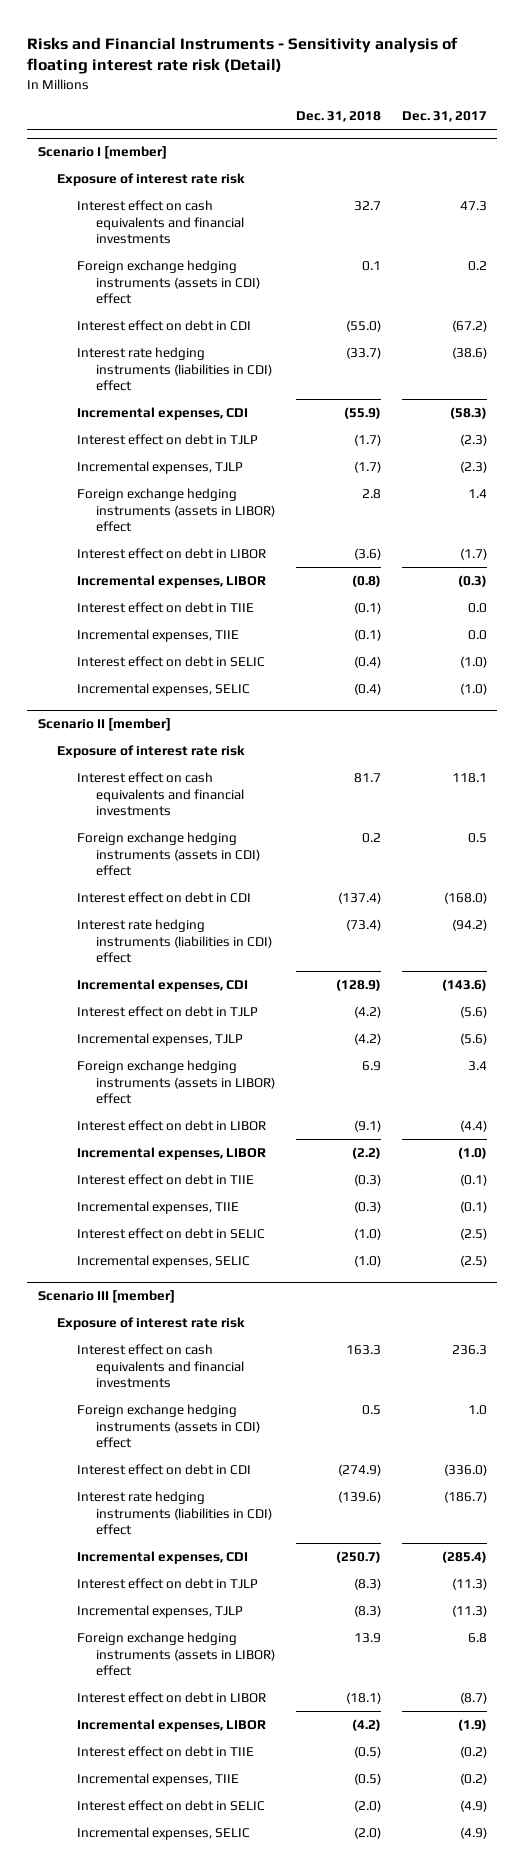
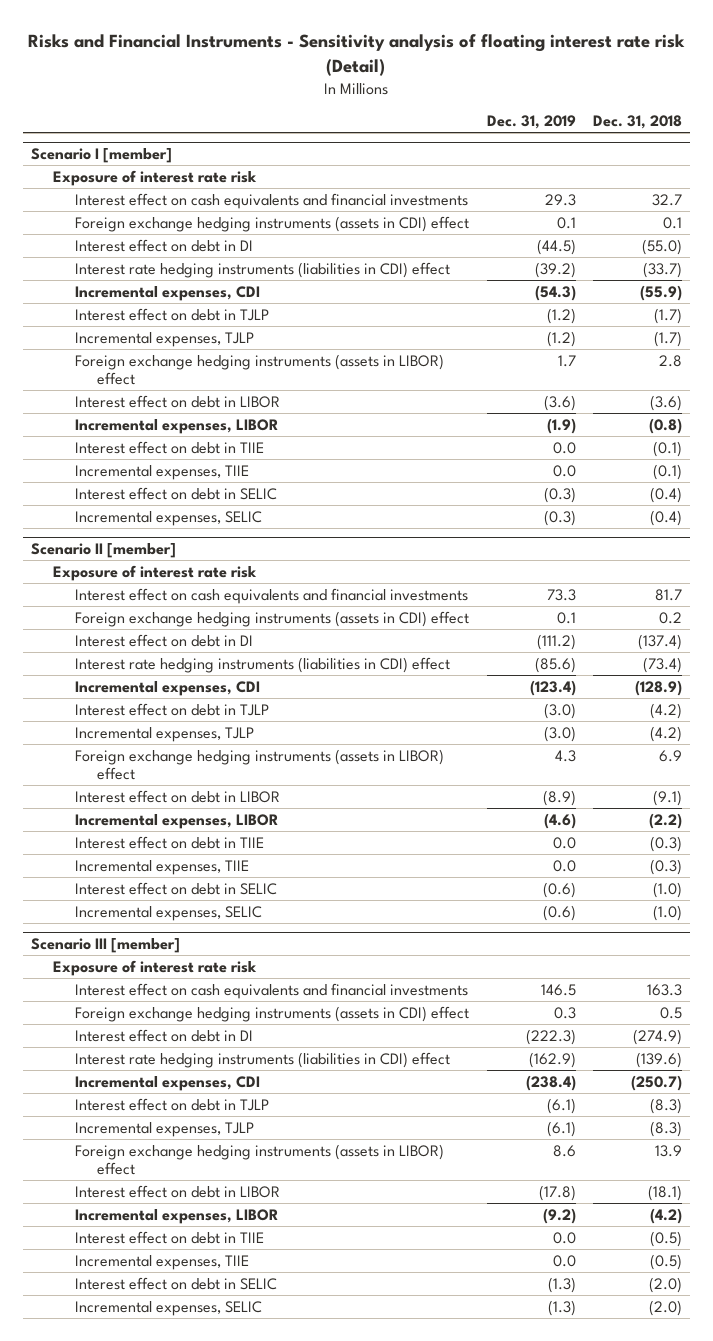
[401,111,487,123] Dec. 31, 2017 -> none
none -> [486,115,576,130] Dec. 31, 2019
[76,320,251,332] Interest effect on debt in CDI -> [75,238,254,252] Interest effect on debt in DI
[76,892,251,904] Interest effect on debt in CDI -> [75,633,254,647] Interest effect on debt in DI
[76,1464,251,1476] Interest effect on debt in CDI -> [75,1028,254,1042] Interest effect on debt in DI

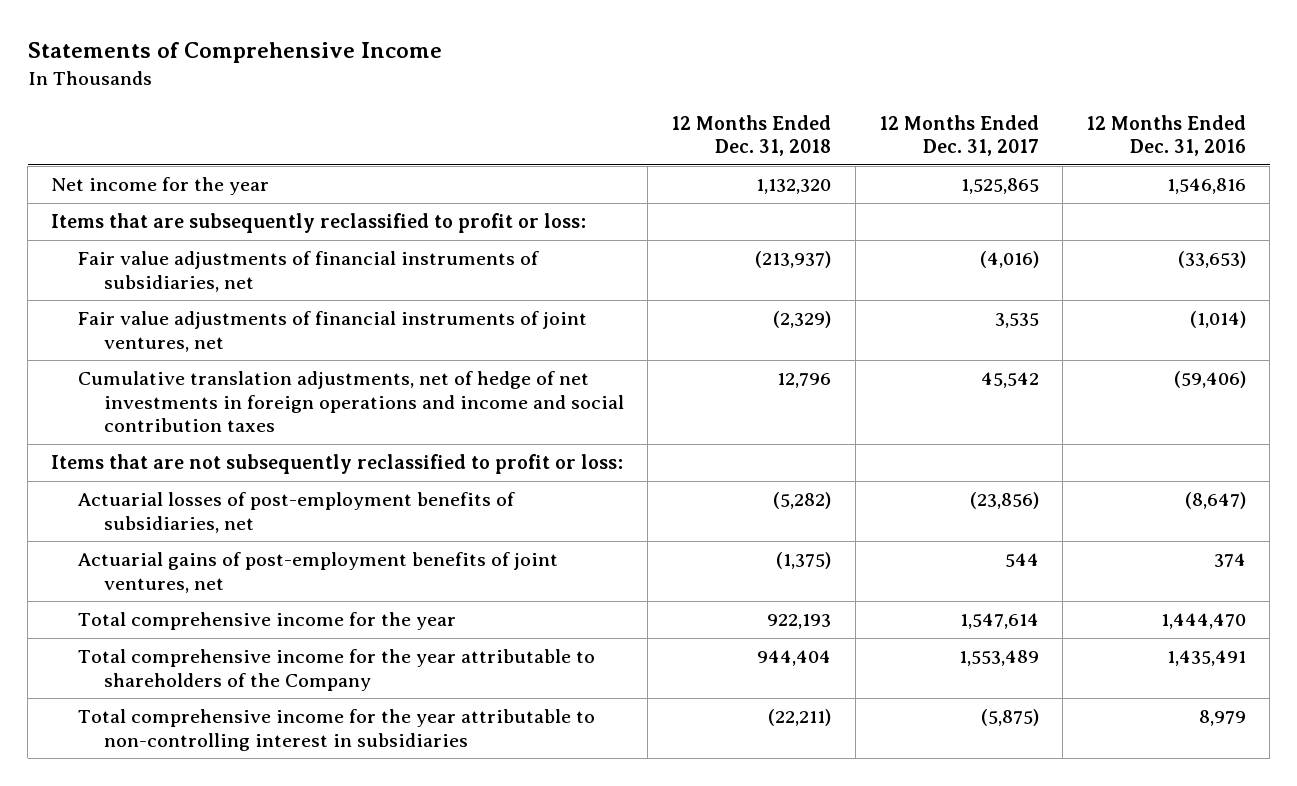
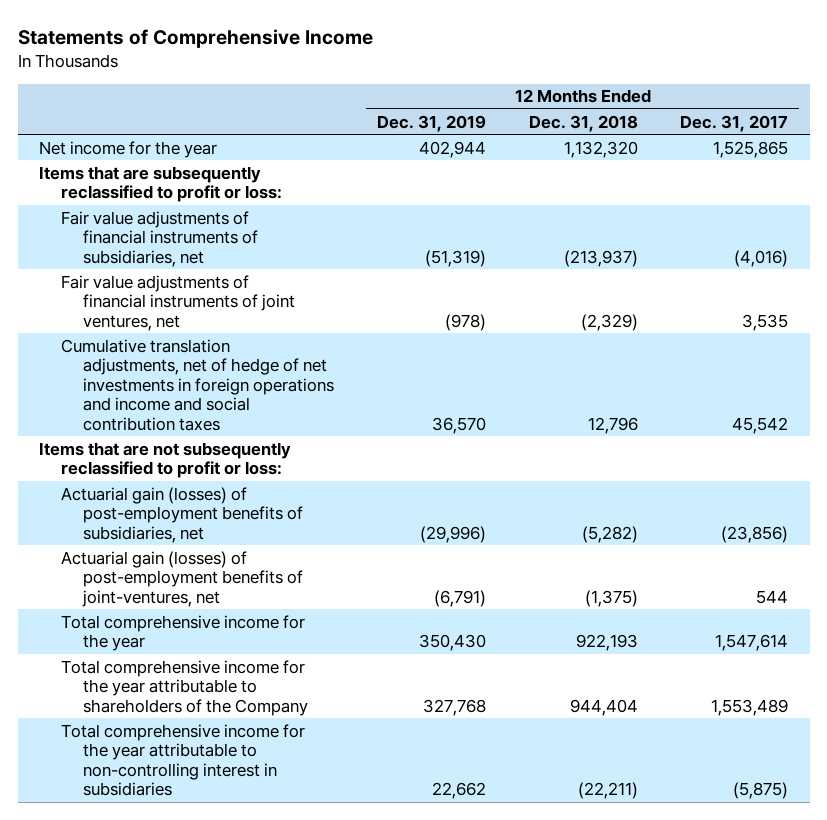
[1086,114,1247,157] 12 Months Ended Dec. 31, 2016 -> none
none -> [376,114,486,132] Dec. 31, 2019
[77,492,515,533] Actuarial losses of post-employment benefits of subsidiaries, net -> [61,486,304,543] Actuarial gain (losses) of post-employment benefits of subsidiaries, net
[77,552,558,593] Actuarial gains of post-employment benefits of joint ventures, net -> [61,550,304,607] Actuarial gain (losses) of post-employment benefits of joint-ventures, net

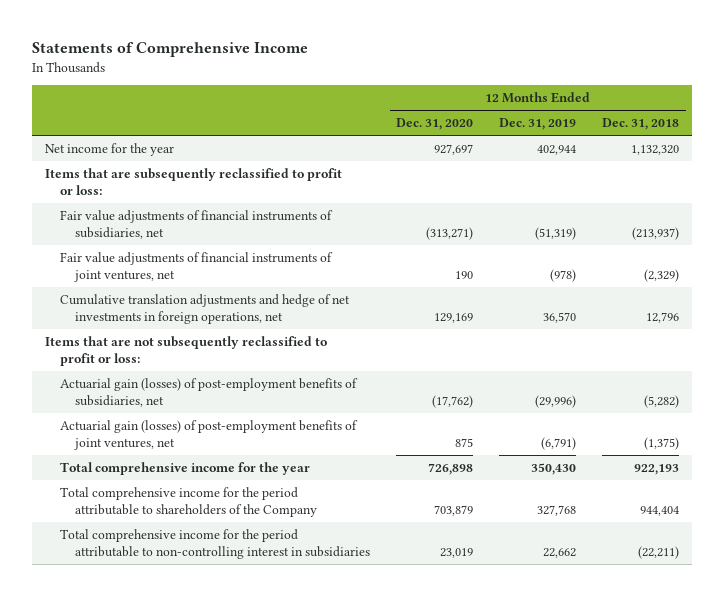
[680,114,789,132] Dec. 31, 2017 -> none
none -> [396,118,474,131] Dec. 31, 2020
[61,338,335,431] Cumulative translation adjustments, net of hedge of net investments in foreign operations and income and social contribution taxes -> [59,293,350,325] Cumulative translation adjustments and hedge of net investments in foreign operations, net
[61,550,304,607] Actuarial gain (losses) of post-employment benefits of joint-ventures, net -> [59,419,358,451] Actuarial gain (losses) of post-employment benefits of joint ventures, net
[61,659,309,716] Total comprehensive income for the year attributable to shareholders of the Company -> [59,486,318,518] Total comprehensive income for the period attributable to shareholders of the Company
[61,723,306,797] Total comprehensive income for the year attributable to non-controlling interest in subsidiaries -> [59,528,371,560] Total comprehensive income for the period attributable to non-controlling interest in subsidiaries

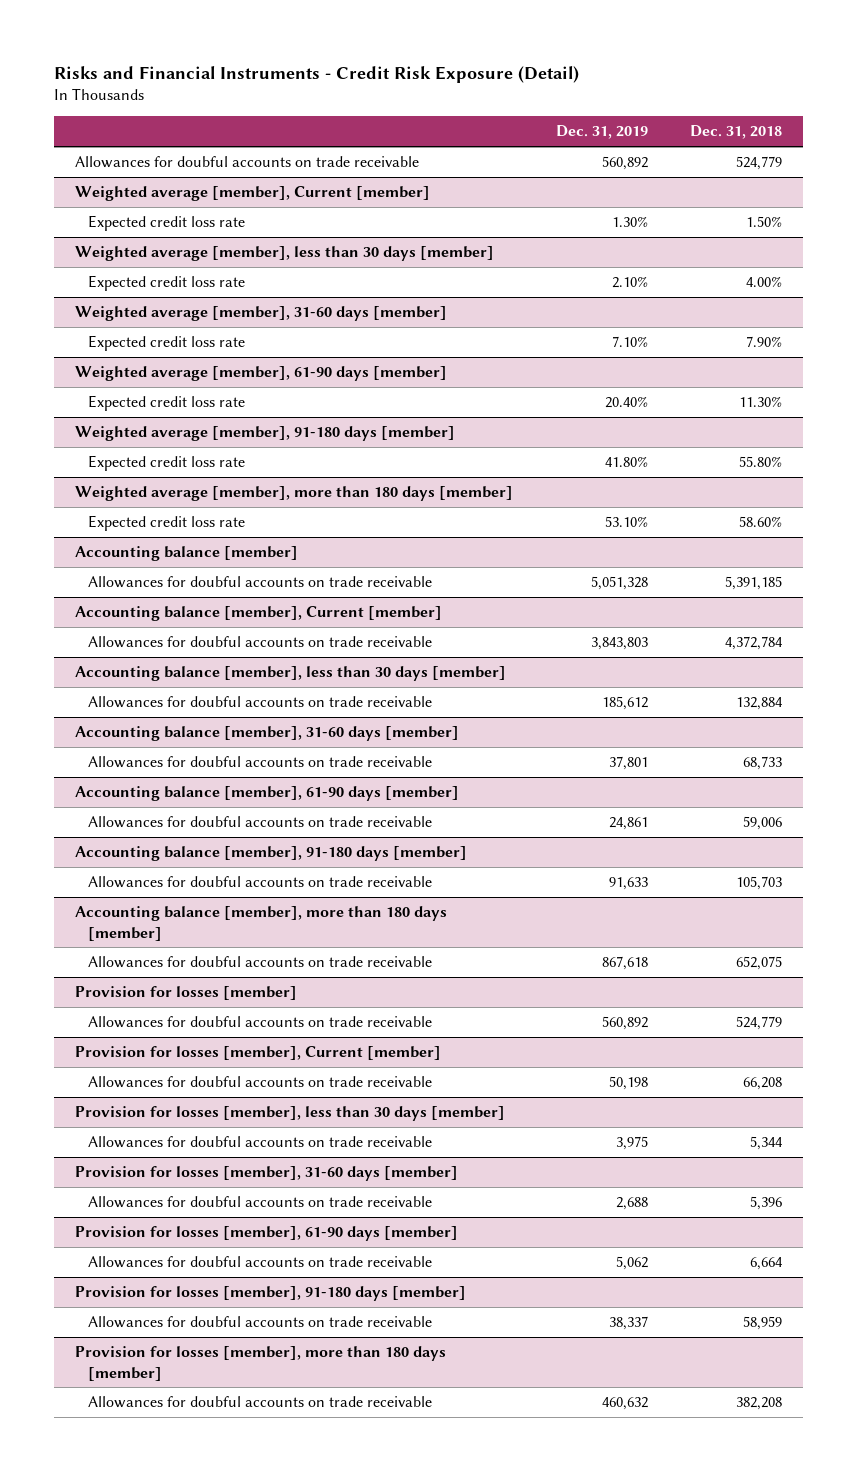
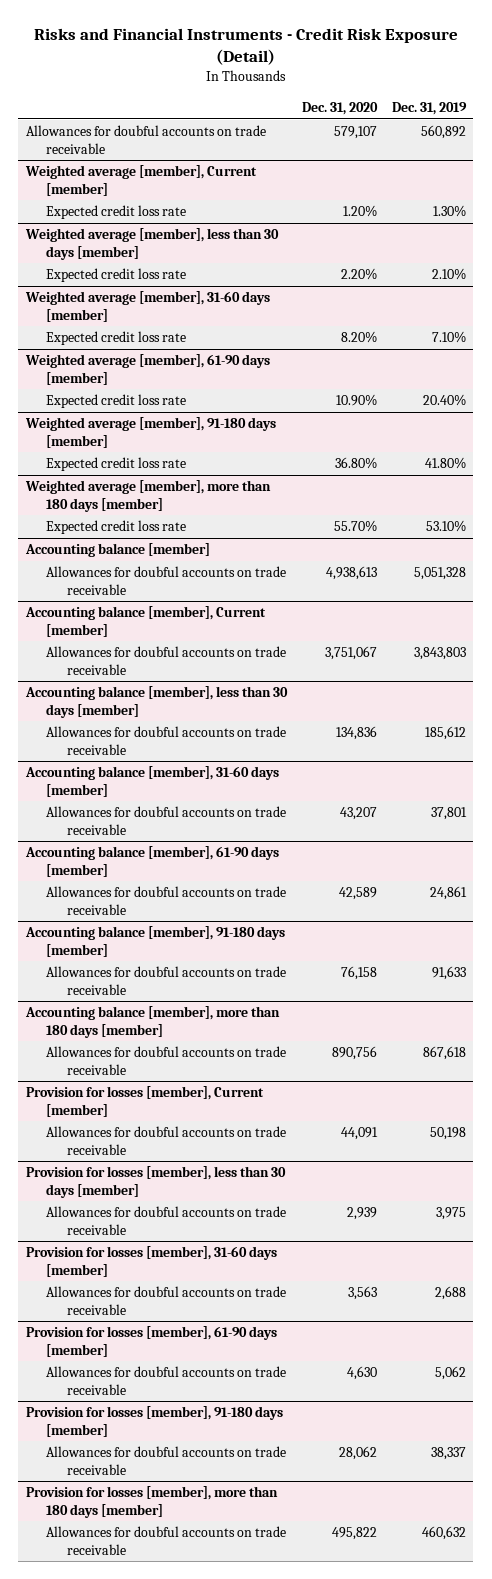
[690,125,783,140] Dec. 31, 2018 -> none
none -> [301,101,378,115] Dec. 31, 2020
[75,986,298,1001] Provision for losses [member] -> none
[87,1016,432,1029] Allowances for doubful accounts on trade receivable -> none

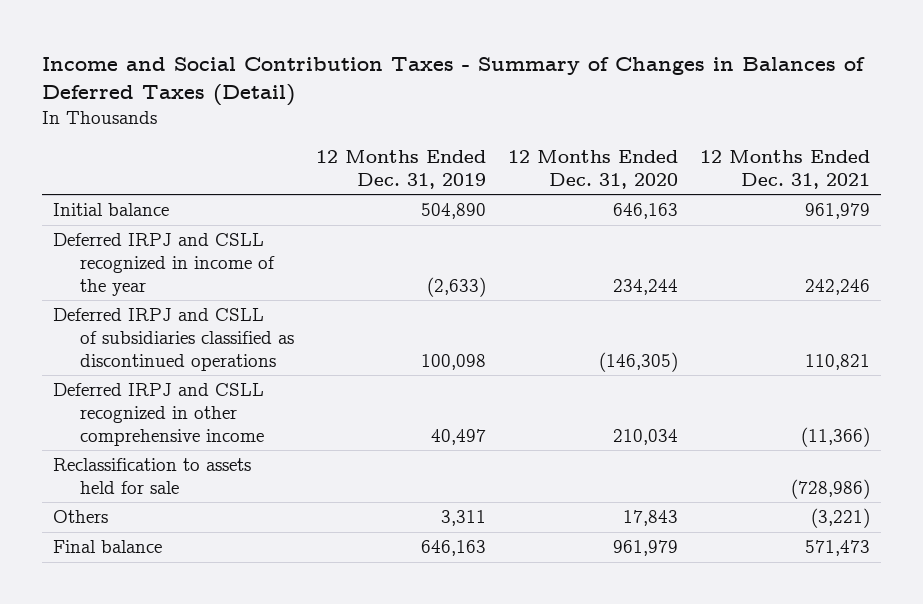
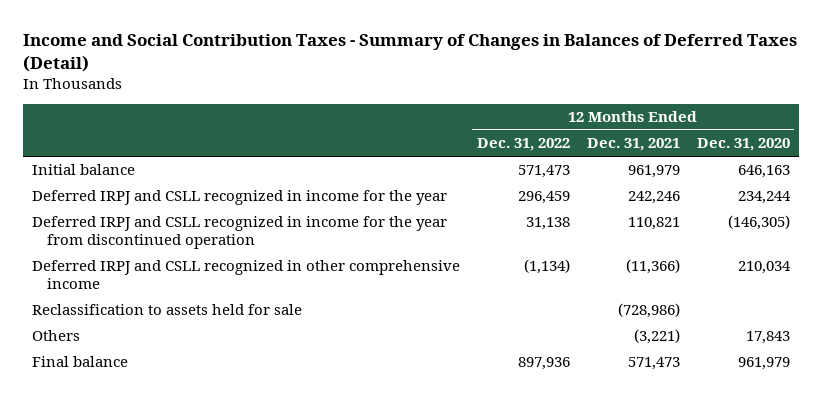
[316,150,487,189] 12 Months Ended Dec. 31, 2019 -> none
none -> [476,138,570,152] Dec. 31, 2022
[53,233,275,296] Deferred IRPJ and CSLL recognized in income of the year -> [31,190,447,206] Deferred IRPJ and CSLL recognized in income for the year
[53,308,294,371] Deferred IRPJ and CSLL of subsidiaries classified as discontinued operations -> [31,216,447,250] Deferred IRPJ and CSLL recognized in income for the year from discontinued operation

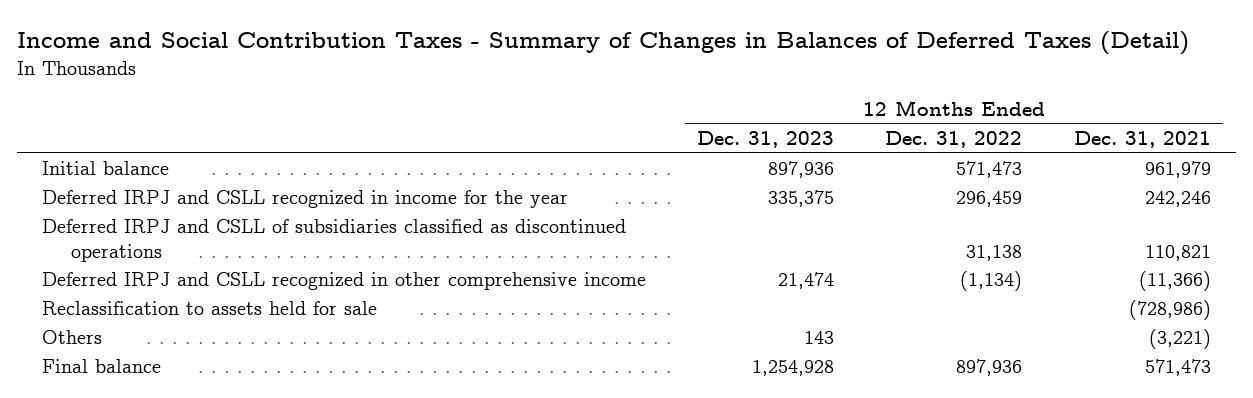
[696,138,790,152] Dec. 31, 2020 -> none
none -> [697,131,835,149] Dec. 31, 2023
[31,216,447,250] Deferred IRPJ and CSLL recognized in income for the year from discontinued operation -> [42,219,627,262] Deferred IRPJ and CSLL of subsidiaries classified as discontinued operations

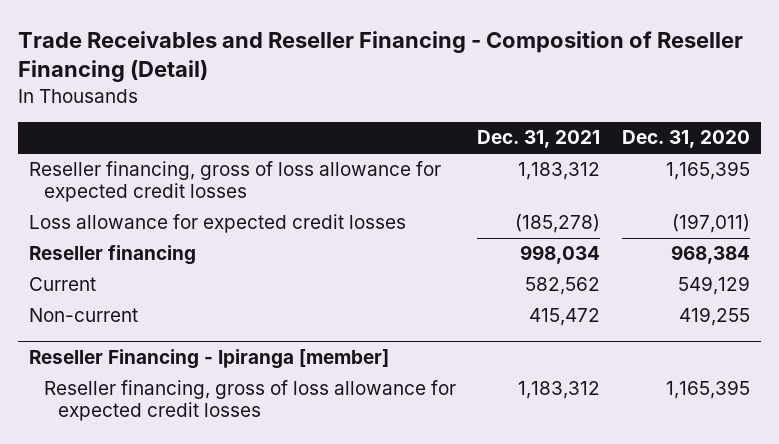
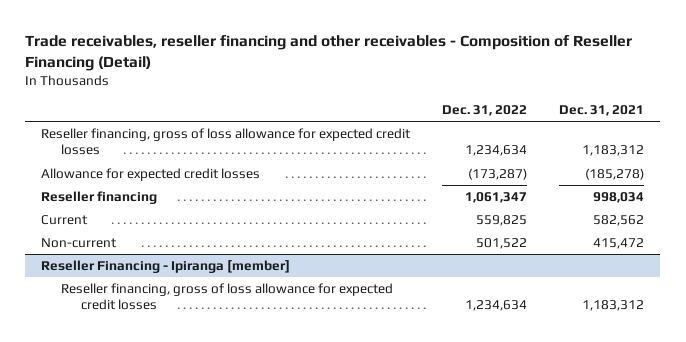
[18,30,744,83] Trade Receivables and Reseller Financing - Composition of Reseller Financing (Detail) -> [25,34,633,71] Trade receivables, reseller financing and other receivables - Composition of Reseller Financing (Detail)
[622,130,751,149] Dec. 31, 2020 -> none
none -> [442,104,528,116] Dec. 31, 2022
[29,214,407,234] Loss allowance for expected credit losses -> [41,167,261,181] Allowance for expected credit losses

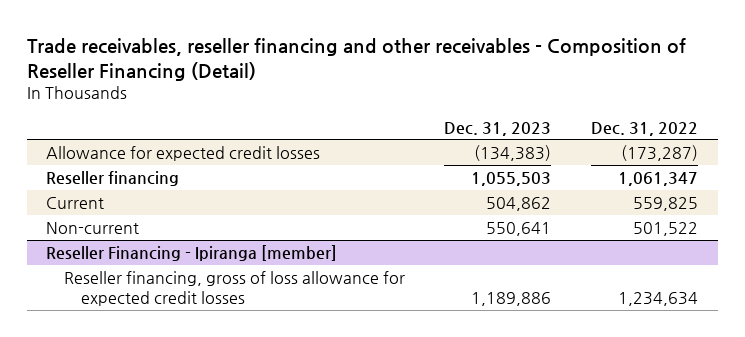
[559,104,645,116] Dec. 31, 2021 -> none
none -> [444,121,552,136] Dec. 31, 2023
[41,127,412,156] Reseller financing, gross of loss allowance for expected credit losses -> none

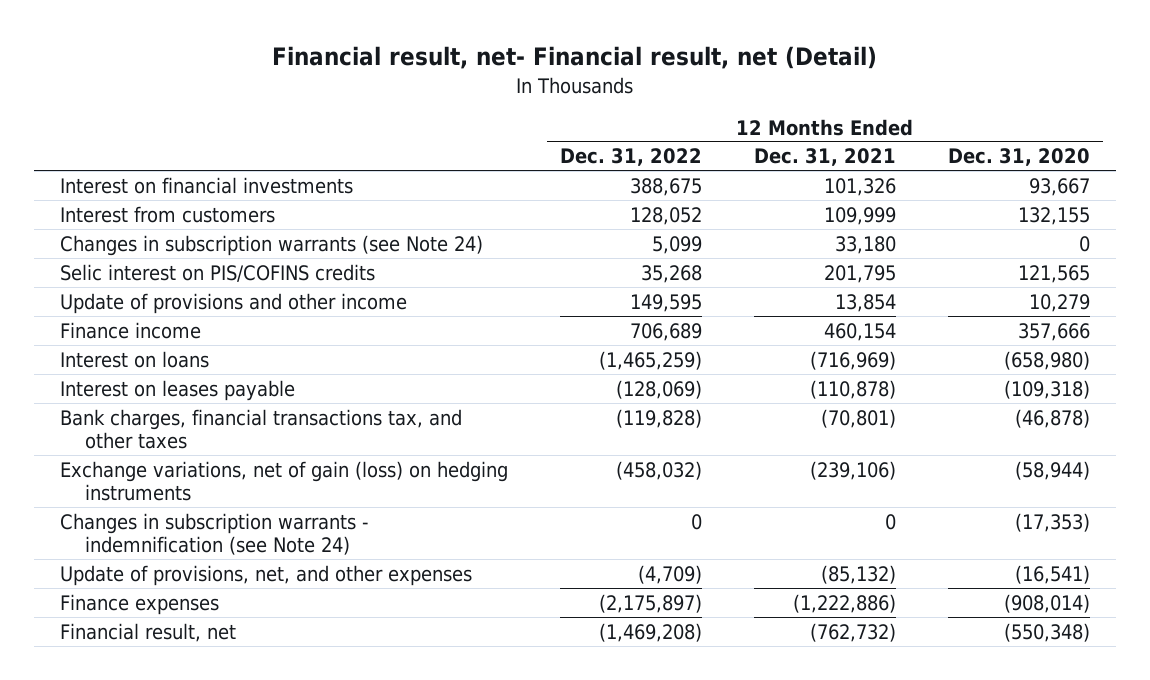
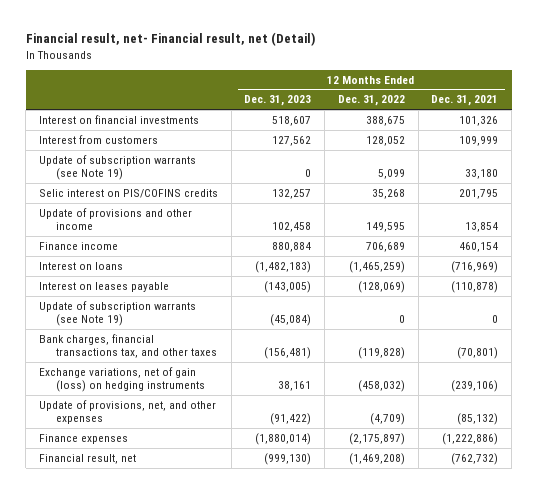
[948,148,1091,167] Dec. 31, 2020 -> none
none -> [244,95,312,107] Dec. 31, 2023
[60,234,484,256] Changes in subscription warrants (see Note 24) -> [39,154,197,181] Update of subscription warrants (see Note 19)
none -> [39,300,197,327] Update of subscription warrants (see Note 19)
[60,512,370,556] Changes in subscription warrants - indemnification (see Note 24) -> none

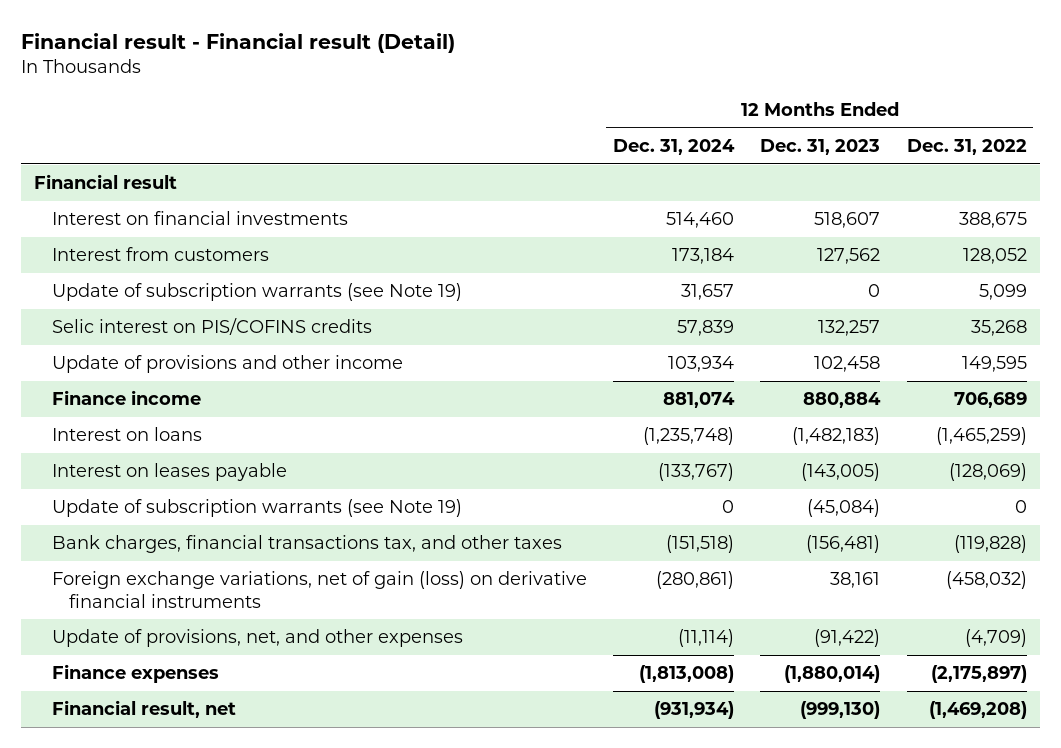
[25,32,315,47] Financial result, net- Financial result, net (Detail) -> [21,33,456,54] Financial result - Financial result (Detail)
[431,95,499,107] Dec. 31, 2021 -> none
none -> [613,139,736,156] Dec. 31, 2024
none -> [34,174,178,190] Financial result
[39,366,205,393] Exchange variations, net of gain (loss) on hedging instruments -> [51,571,587,608] Foreign exchange variations, net of gain (loss) on derivative financial instruments

